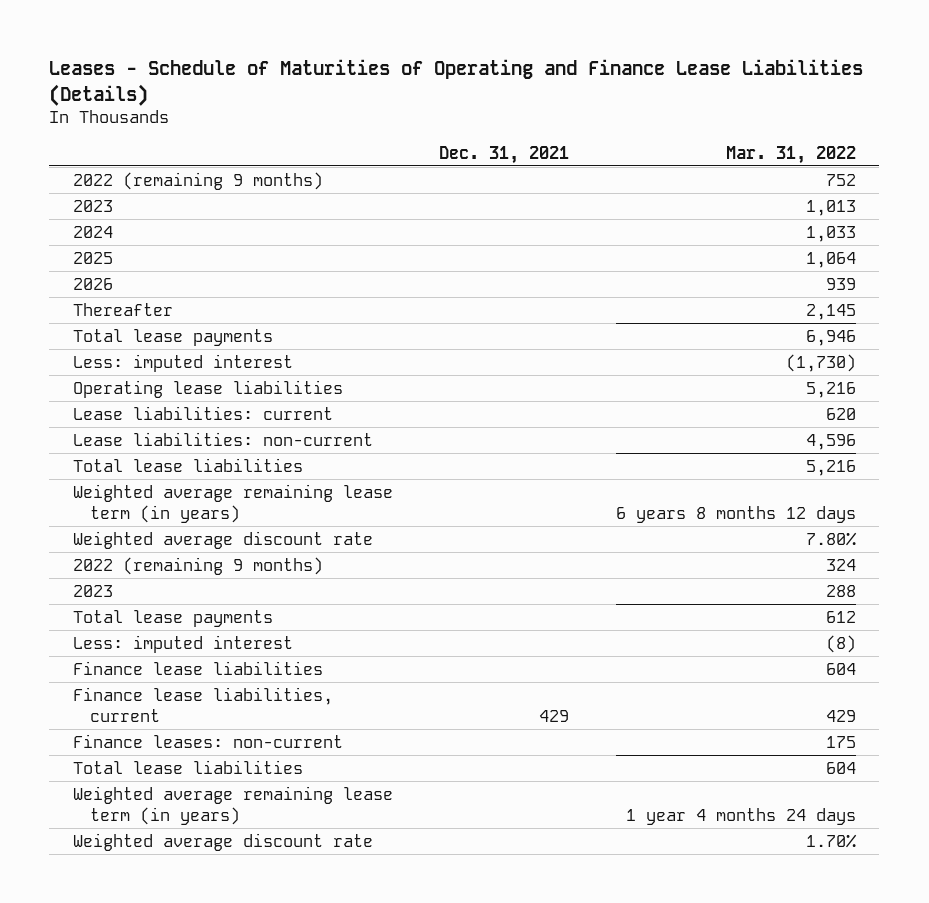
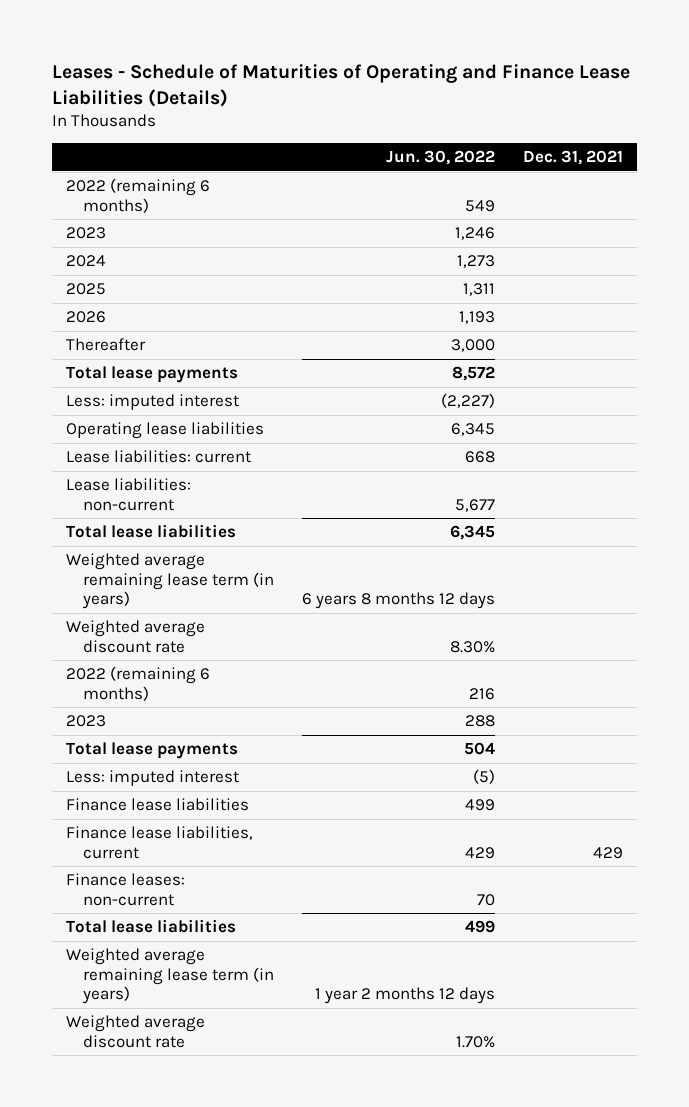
[726,145,857,164] Mar. 31, 2022 -> none
none -> [386,150,496,166] Jun. 30, 2022
[72,171,323,190] 2022 (remaining 9 months) -> [65,178,210,213] 2022 (remaining 6 months)
[72,556,323,575] 2022 (remaining 9 months) -> [65,666,210,701] 2022 (remaining 6 months)

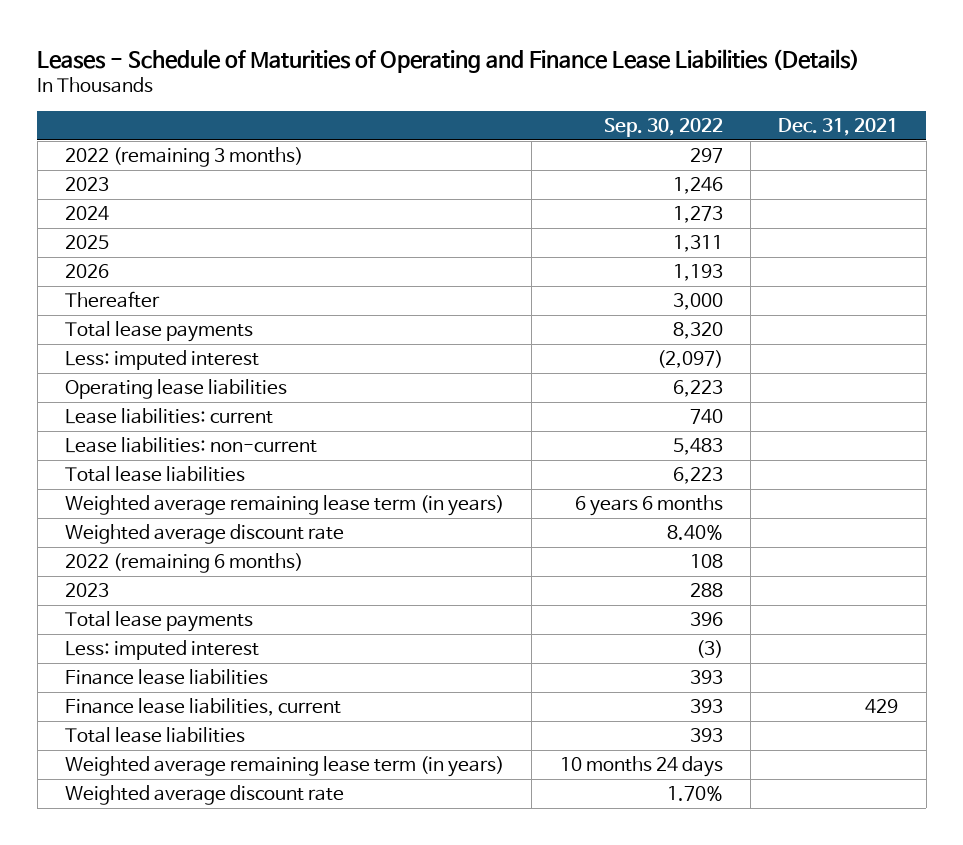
[386,150,496,166] Jun. 30, 2022 -> none
none -> [603,118,723,138] Sep. 30, 2022
[65,178,210,213] 2022 (remaining 6 months) -> [64,147,303,168] 2022 (remaining 3 months)
[65,873,185,906] Finance leases: non-current -> none

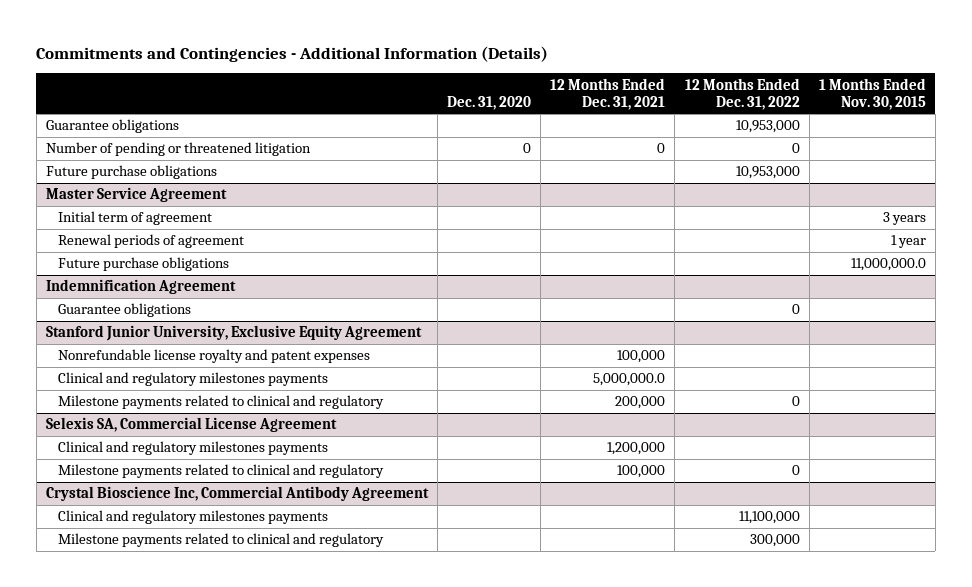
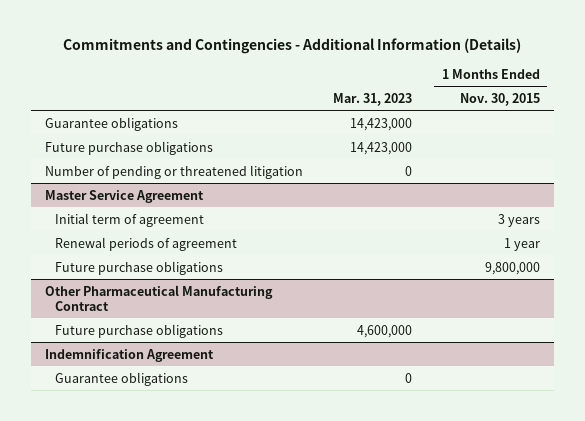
[447,95,532,110] Dec. 31, 2020 -> none
[550,77,666,110] 12 Months Ended Dec. 31, 2021 -> none
[684,77,800,110] 12 Months Ended Dec. 31, 2022 -> none
none -> [332,92,412,106] Mar. 31, 2023
[45,142,311,157] Number of pending or threatened litigation -> [45,164,304,179] Number of pending or threatened litigation
[850,258,926,272] 11,000,000.0 -> [484,261,540,275] 9,800,000
none -> [45,284,274,311] Other Pharmaceutical Manufacturing Contract
none -> [54,323,223,338] Future purchase obligations
[45,325,422,342] Stanford Junior University, Exclusive Equity Agreement -> none
[58,349,371,364] Nonrefundable license royalty and patent expenses -> none
[58,372,329,387] Clinical and regulatory milestones payments -> none
[58,395,385,410] Milestone payments related to clinical and regulatory -> none
[45,417,337,433] Selexis SA, Commercial License Agreement -> none
[58,441,329,456] Clinical and regulatory milestones payments -> none
[58,464,385,479] Milestone payments related to clinical and regulatory -> none
[45,486,429,502] Crystal Bioscience Inc, Commercial Antibody Agreement -> none
[58,510,329,525] Clinical and regulatory milestones payments -> none
[58,533,385,548] Milestone payments related to clinical and regulatory -> none

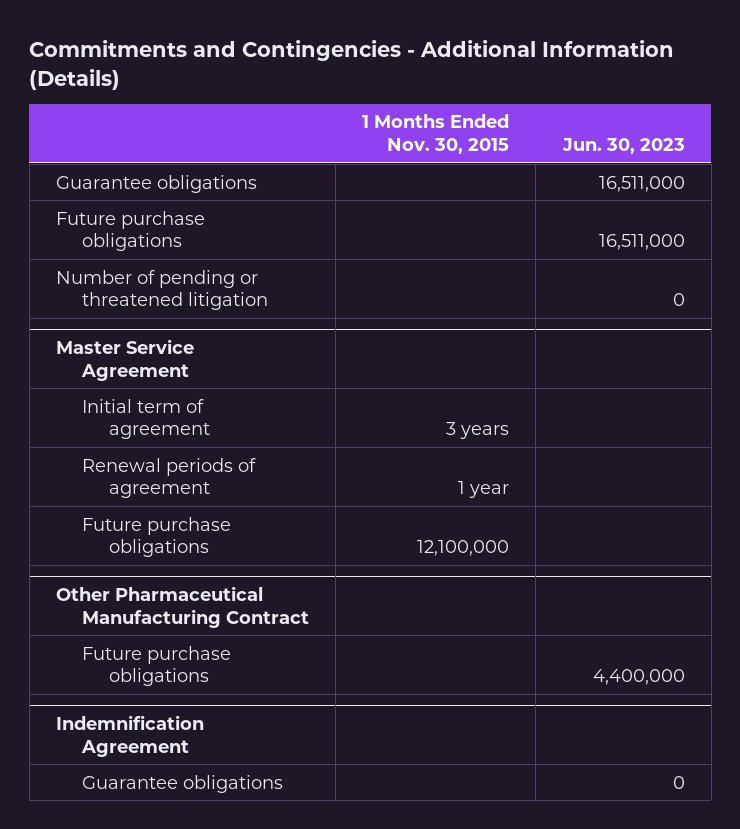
[332,92,412,106] Mar. 31, 2023 -> none
none -> [561,138,685,155] Jun. 30, 2023
[484,261,540,275] 9,800,000 -> [417,540,510,557] 12,100,000

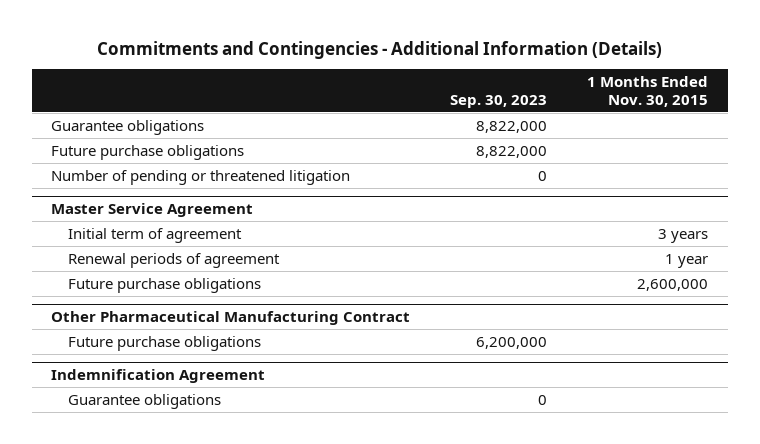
[561,138,685,155] Jun. 30, 2023 -> none
none -> [450,94,548,108] Sep. 30, 2023
[417,540,510,557] 12,100,000 -> [637,278,709,291] 2,600,000

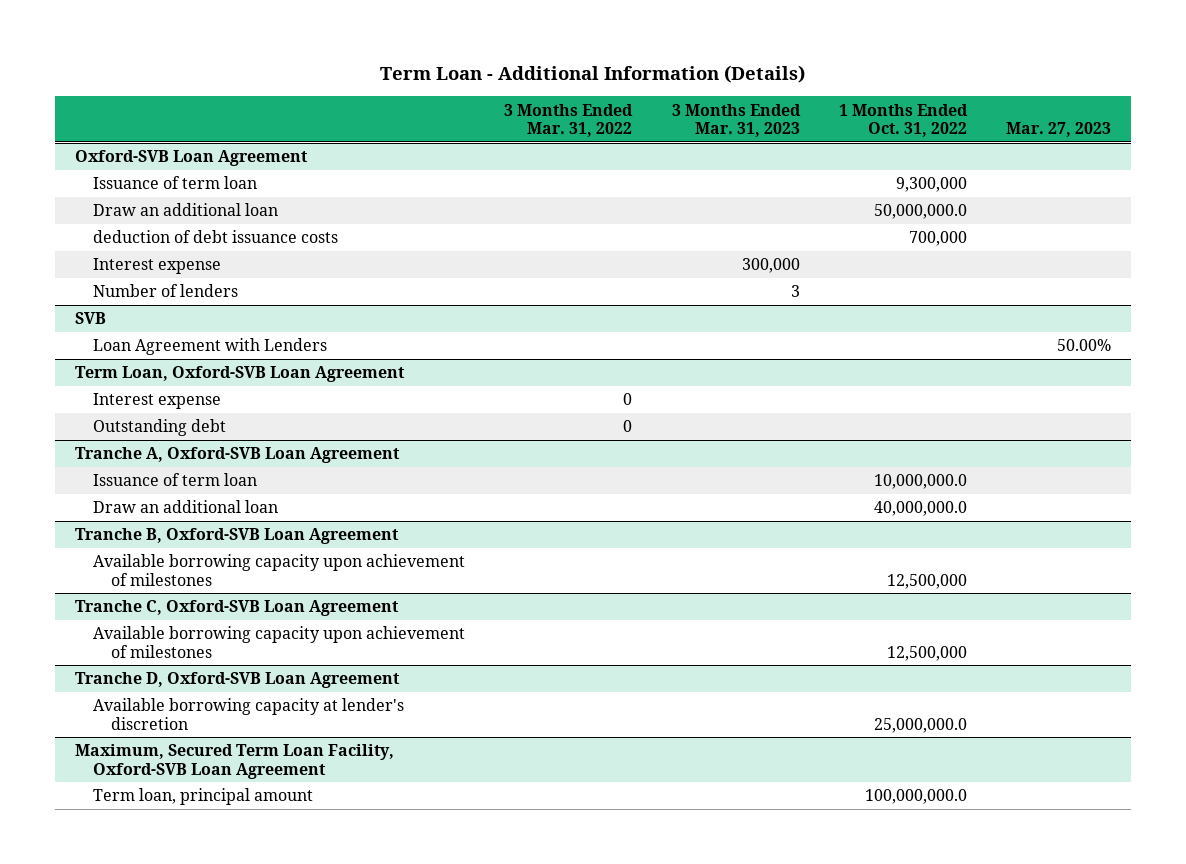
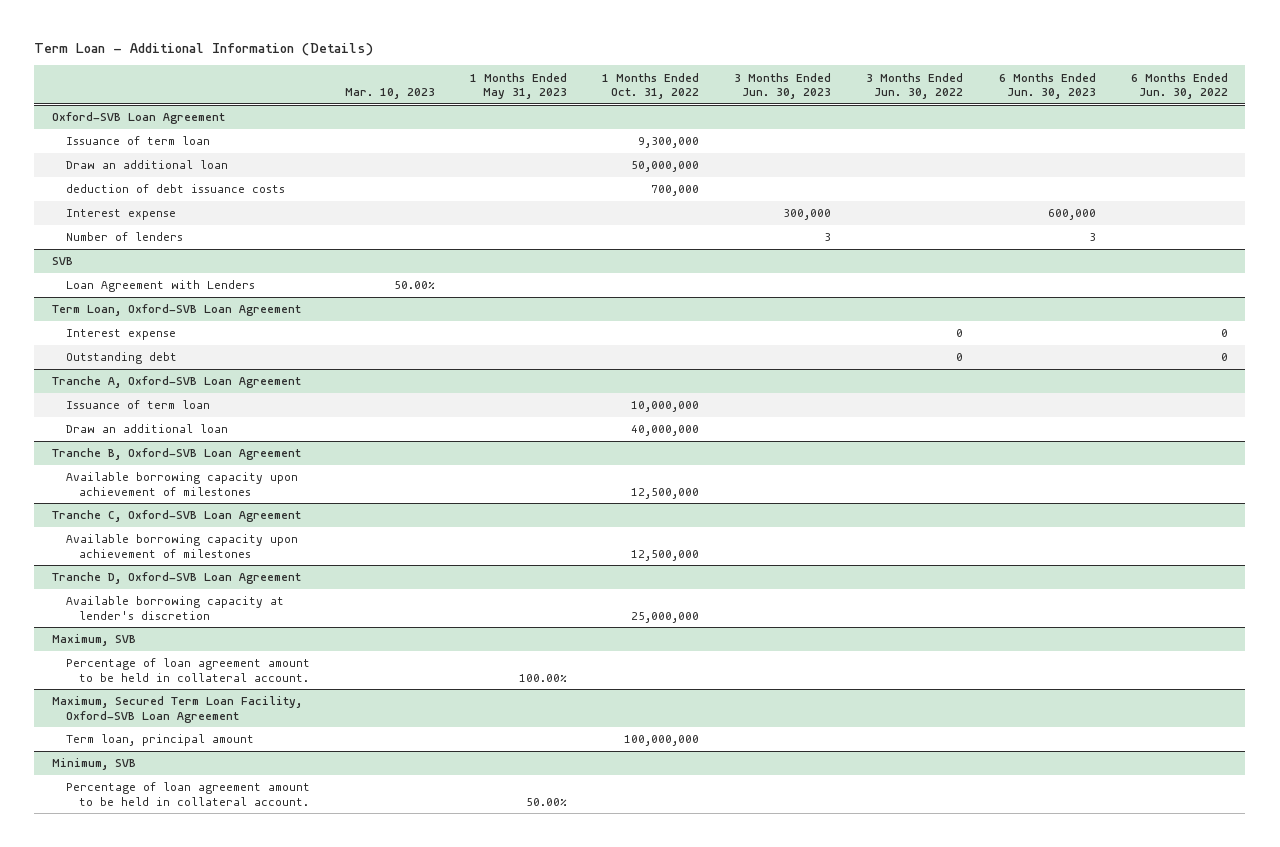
[504,103,634,138] 3 Months Ended Mar. 31, 2022 -> none
[671,103,801,138] 3 Months Ended Mar. 31, 2023 -> none
[1006,122,1112,138] Mar. 27, 2023 -> none
none -> [344,87,435,99] Mar. 10, 2023
none -> [469,72,567,99] 1 Months Ended May 31, 2023
none -> [734,72,832,99] 3 Months Ended Jun. 30, 2023
none -> [866,72,964,99] 3 Months Ended Jun. 30, 2022
none -> [998,72,1096,99] 6 Months Ended Jun. 30, 2023
none -> [1130,72,1228,99] 6 Months Ended Jun. 30, 2022
[873,204,967,220] 50,000,000.0 -> [631,161,700,173] 50,000,000
[873,474,967,490] 10,000,000.0 -> [631,401,700,413] 10,000,000
[873,501,967,517] 40,000,000.0 -> [631,425,700,437] 40,000,000
[873,717,967,733] 25,000,000.0 -> [631,611,700,623] 25,000,000
none -> [51,634,136,647] Maximum, SVB
none -> [65,658,310,682] Percentage of loan agreement amount to be held in collateral account.
[864,789,967,805] 100,000,000.0 -> [624,735,700,747] 100,000,000
none -> [51,758,136,771] Minimum, SVB
none -> [65,782,310,806] Percentage of loan agreement amount to be held in collateral account.

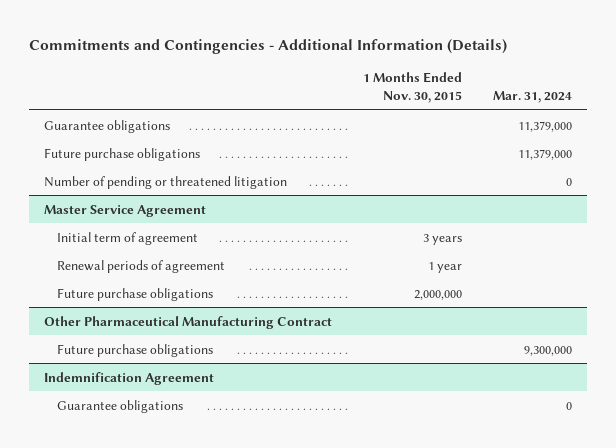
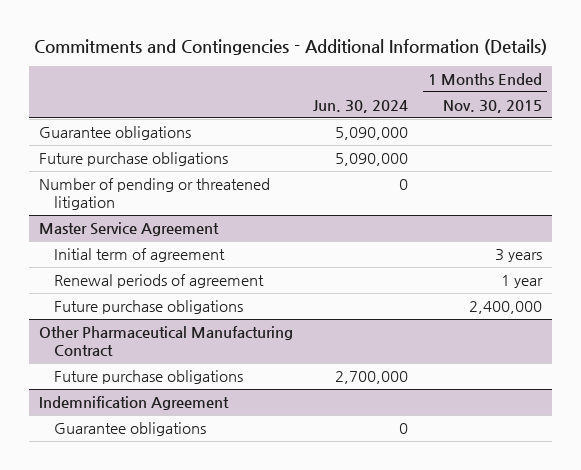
[492,90,572,103] Mar. 31, 2024 -> none
none -> [313,99,409,113] Jun. 30, 2024
[413,289,462,300] 2,000,000 -> [469,301,543,315] 2,400,000

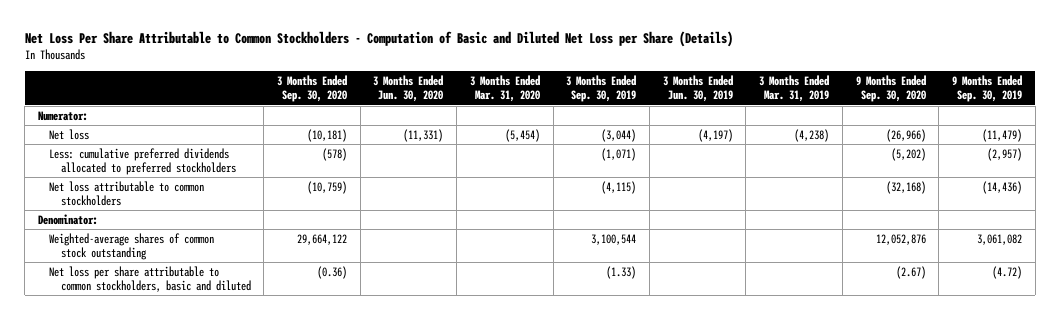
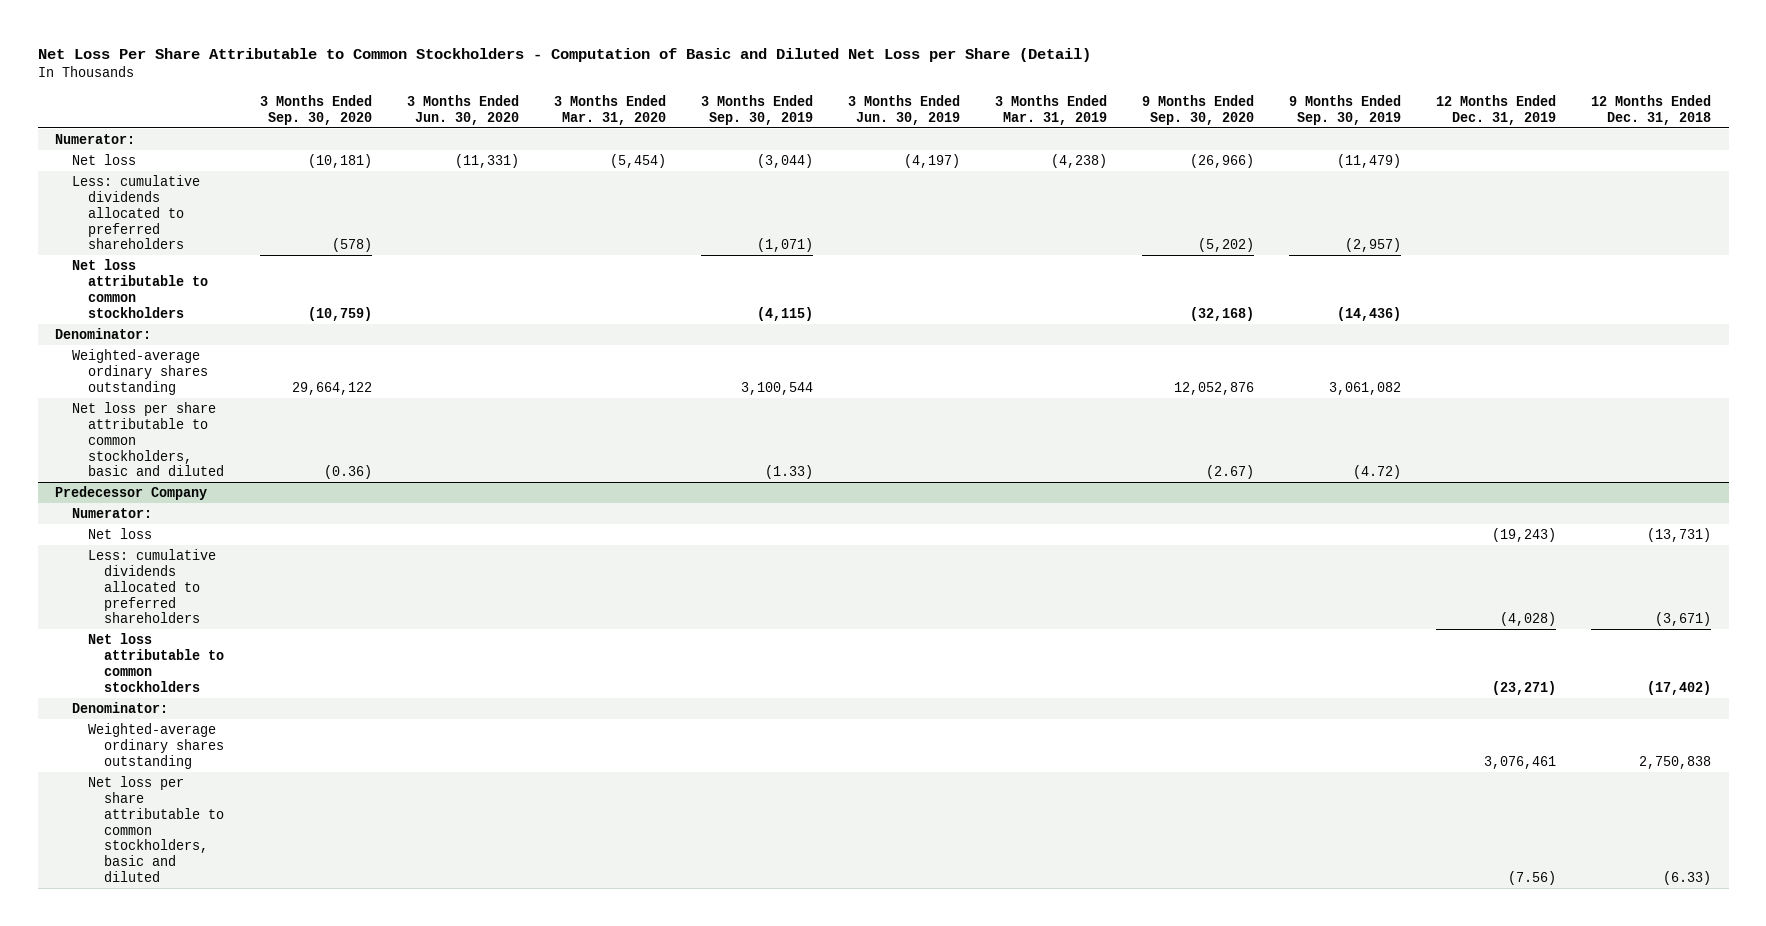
[24,31,733,48] Net Loss Per Share Attributable to Common Stockholders - Computation of Basic and Diluted Net Loss per Share (Details) -> [37,47,1091,62] Net Loss Per Share Attributable to Common Stockholders - Computation of Basic and Diluted Net Loss per Share (Detail)
none -> [1436,94,1557,125] 12 Months Ended Dec. 31, 2019
none -> [1591,94,1712,125] 12 Months Ended Dec. 31, 2018
[49,147,236,175] Less: cumulative preferred dividends allocated to preferred stockholders -> [71,175,200,250] Less: cumulative dividends allocated to preferred shareholders
[49,232,215,260] Weighted-average shares of common stock outstanding -> [71,349,208,395] Weighted-average ordinary shares outstanding
none -> [55,486,208,501] Predecessor Company
none -> [71,508,152,519] Numerator:
none -> [87,528,152,540] Net loss
none -> [87,549,216,624] Less: cumulative dividends allocated to preferred shareholders
none -> [87,633,225,692] Net loss attributable to common stockholders
none -> [71,702,168,714] Denominator:
none -> [87,723,225,769] Weighted-average ordinary shares outstanding
none -> [87,776,225,883] Net loss per share attributable to common stockholders, basic and diluted

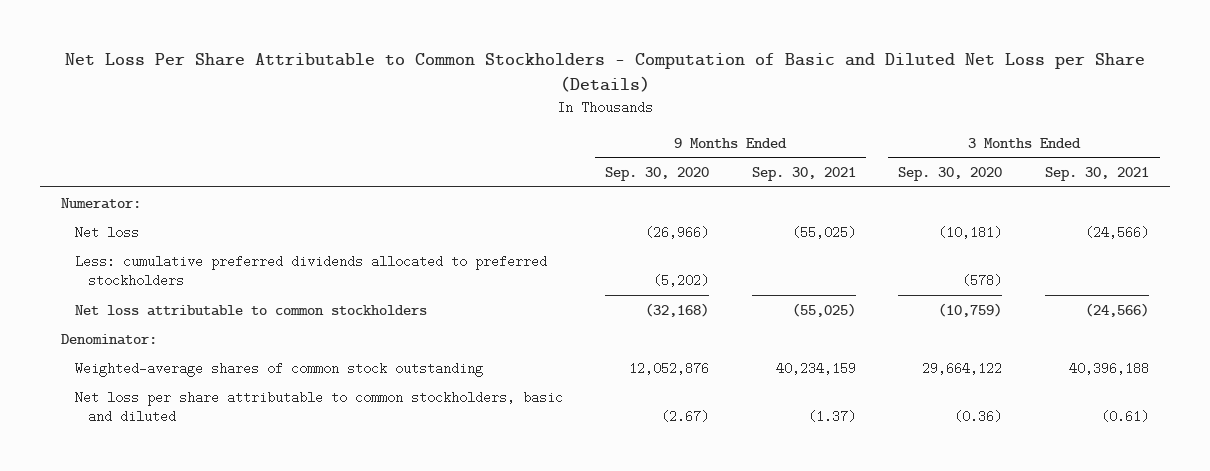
[37,47,1091,62] Net Loss Per Share Attributable to Common Stockholders - Computation of Basic and Diluted Net Loss per Share (Detail) -> [65,52,1146,92] Net Loss Per Share Attributable to Common Stockholders - Computation of Basic and Diluted Net Loss per Share (Details)
[406,94,519,125] 3 Months Ended Jun. 30, 2020 -> none
[553,94,666,125] 3 Months Ended Mar. 31, 2020 -> none
[700,94,813,125] 3 Months Ended Sep. 30, 2019 -> none
[847,94,960,125] 3 Months Ended Jun. 30, 2019 -> none
[994,94,1107,125] 3 Months Ended Mar. 31, 2019 -> none
[1289,94,1402,125] 9 Months Ended Sep. 30, 2019 -> none
[1436,94,1557,125] 12 Months Ended Dec. 31, 2019 -> none
[1591,94,1712,125] 12 Months Ended Dec. 31, 2018 -> none
none -> [751,166,856,181] Sep. 30, 2021
none -> [1045,166,1150,181] Sep. 30, 2021
[71,175,200,250] Less: cumulative dividends allocated to preferred shareholders -> [74,254,547,288] Less: cumulative preferred dividends allocated to preferred stockholders
[71,349,208,395] Weighted-average ordinary shares outstanding -> [74,361,483,377] Weighted-average shares of common stock outstanding
[55,486,208,501] Predecessor Company -> none
[71,508,152,519] Numerator: -> none
[87,528,152,540] Net loss -> none
[87,549,216,624] Less: cumulative dividends allocated to preferred shareholders -> none
[87,633,225,692] Net loss attributable to common stockholders -> none
[71,702,168,714] Denominator: -> none
[87,723,225,769] Weighted-average ordinary shares outstanding -> none
[87,776,225,883] Net loss per share attributable to common stockholders, basic and diluted -> none

